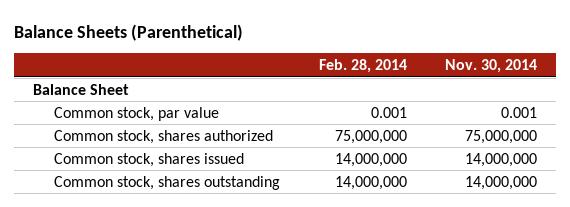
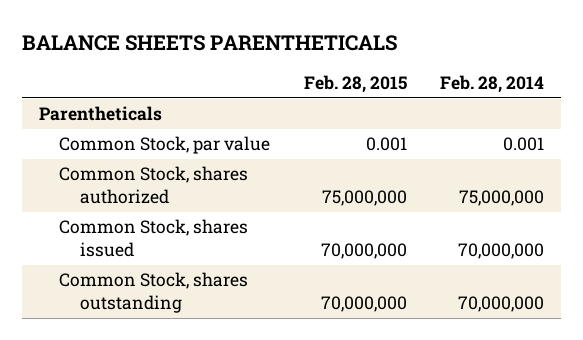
[14,23,244,41] Balance Sheets (Parenthetical) -> [22,34,398,51] BALANCE SHEETS PARENTHETICALS
[445,58,538,73] Nov. 30, 2014 -> none
none -> [303,74,407,93] Feb. 28, 2015
[33,83,130,95] Balance Sheet -> none
none -> [38,106,162,122] Parentheticals
[54,106,220,121] Common stock, par value -> [59,136,271,155] Common Stock, par value
[54,129,274,144] Common stock, shares authorized -> [59,166,249,205] Common Stock, shares authorized
[54,152,245,167] Common stock, shares issued -> [59,219,249,258] Common Stock, shares issued
[334,152,407,167] 14,000,000 -> [458,243,545,260] 70,000,000
[54,175,281,190] Common stock, shares outstanding -> [59,272,249,314] Common Stock, shares outstanding
[334,175,407,190] 14,000,000 -> [458,296,545,313] 70,000,000

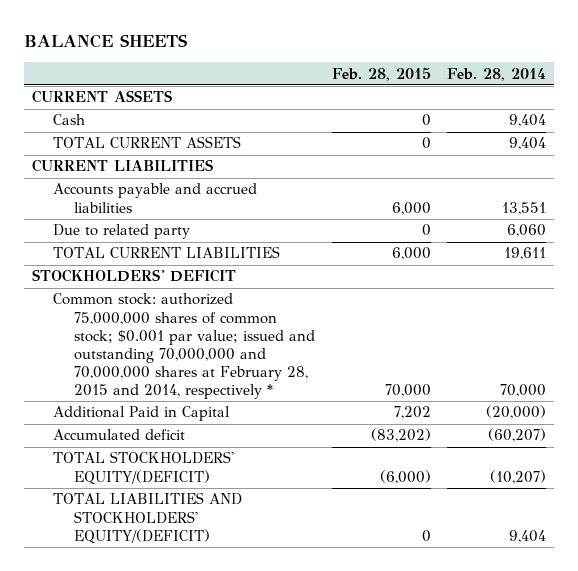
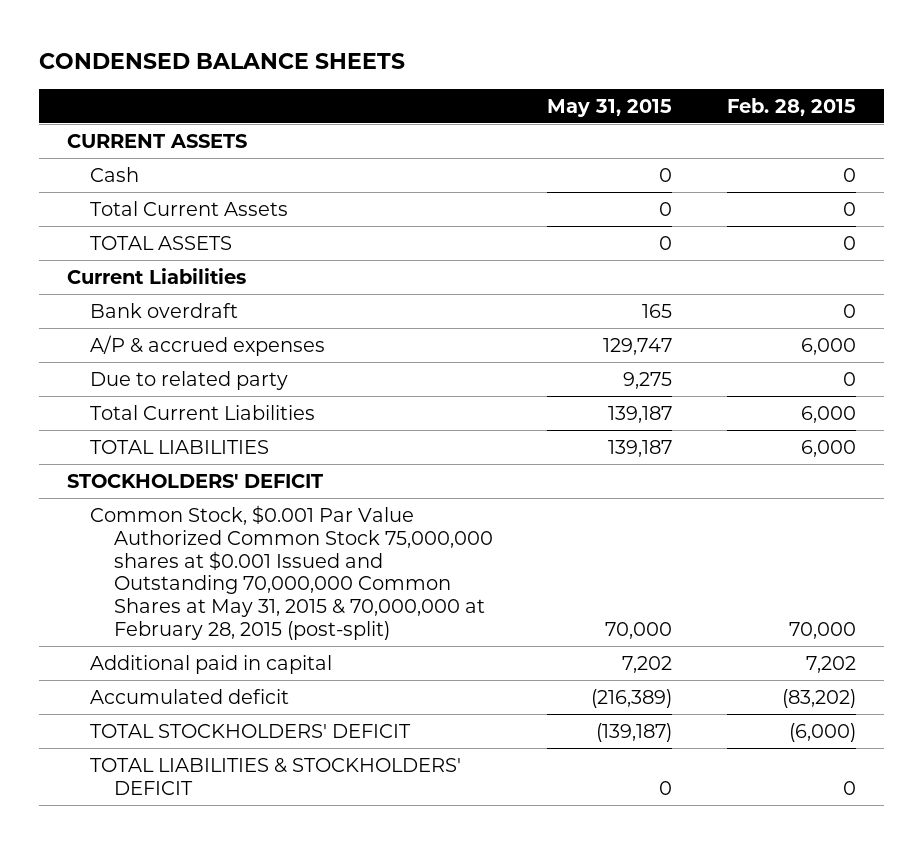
[24,34,188,49] BALANCE SHEETS -> [39,53,406,70] CONDENSED BALANCE SHEETS
[446,67,546,81] Feb. 28, 2014 -> none
none -> [547,98,673,117] May 31, 2015
[53,136,242,149] TOTAL CURRENT ASSETS -> [90,200,289,216] Total Current Assets
none -> [90,235,233,250] TOTAL ASSETS
[32,159,214,173] CURRENT LIABILITIES -> [66,267,246,284] Current Liabilities
none -> [90,302,239,318] Bank overdraft
[53,183,258,213] Accounts payable and accrued liabilities -> [90,334,326,356] A/P & accrued expenses
[53,246,281,259] TOTAL CURRENT LIABILITIES -> [90,404,316,420] Total Current Liabilities
none -> [90,439,270,454] TOTAL LIABILITIES
[53,293,316,399] Common stock: authorized 75,000,000 shares of common stock; $0.001 par value; issued and outstanding 70,000,000 and 70,000,000 shares at February 28, 2015 and 2014, respectively * -> [90,504,493,641] Common Stock, $0.001 Par Value Authorized Common Stock 75,000,000 shares at $0.001 Issued and Outstanding 70,000,000 Common Shares at May 31, 2015 & 70,000,000 at February 28, 2015 (post-split)
[53,406,231,422] Additional Paid in Capital -> [90,654,333,674] Additional paid in capital
[53,451,235,485] TOTAL STOCKHOLDERS' EQUITY/(DEFICIT) -> [90,723,412,738] TOTAL STOCKHOLDERS' DEFICIT
[53,492,243,544] TOTAL LIABILITIES AND STOCKHOLDERS' EQUITY/(DEFICIT) -> [90,757,462,795] TOTAL LIABILITIES & STOCKHOLDERS' DEFICIT

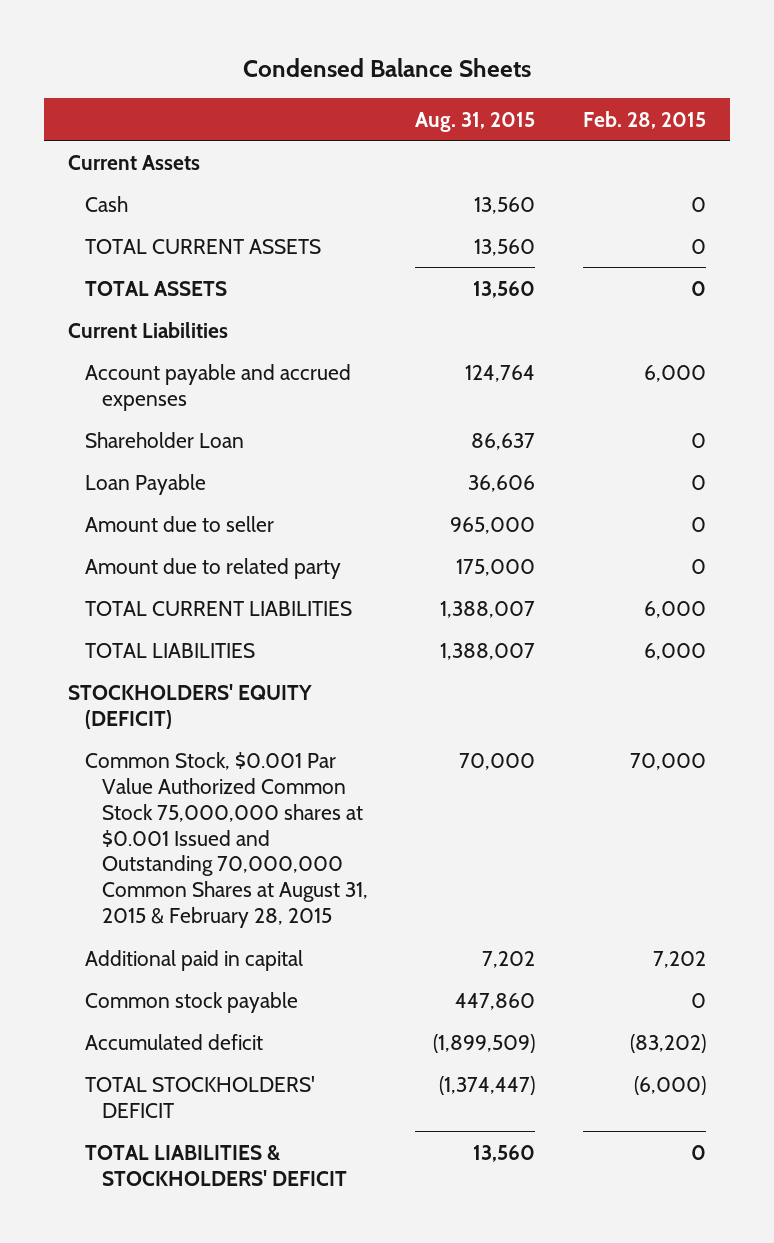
[39,53,406,70] CONDENSED BALANCE SHEETS -> [243,57,532,77] Condensed Balance Sheets
[547,98,673,117] May 31, 2015 -> none
none -> [415,111,536,132] Aug. 31, 2015
[66,133,247,148] CURRENT ASSETS -> [67,154,200,170] Current Assets
[90,200,289,216] Total Current Assets -> [84,238,321,254] TOTAL CURRENT ASSETS
[90,302,239,318] Bank overdraft -> none
[90,334,326,356] A/P & accrued expenses -> [84,363,351,411] Account payable and accrued expenses
none -> [84,431,244,448] Shareholder Loan
none -> [84,473,206,495] Loan Payable
[90,370,289,390] Due to related party -> [84,515,274,532] Amount due to seller
none -> [84,557,341,579] Amount due to related party
[90,404,316,420] Total Current Liabilities -> [84,600,352,616] TOTAL CURRENT LIABILITIES
[66,473,323,488] STOCKHOLDERS' DEFICIT -> [67,683,312,729] STOCKHOLDERS' EQUITY (DEFICIT)
[90,504,493,641] Common Stock, $0.001 Par Value Authorized Common Stock 75,000,000 shares at $0.001 Issued and Outstanding 70,000,000 Common Shares at May 31, 2015 & 70,000,000 at February 28, 2015 (post-split) -> [84,751,368,929] Common Stock, $0.001 Par Value Authorized Common Stock 75,000,000 shares at $0.001 Issued and Outstanding 70,000,000 Common Shares at August 31, 2015 & February 28, 2015
none -> [84,991,298,1013] Common stock payable

